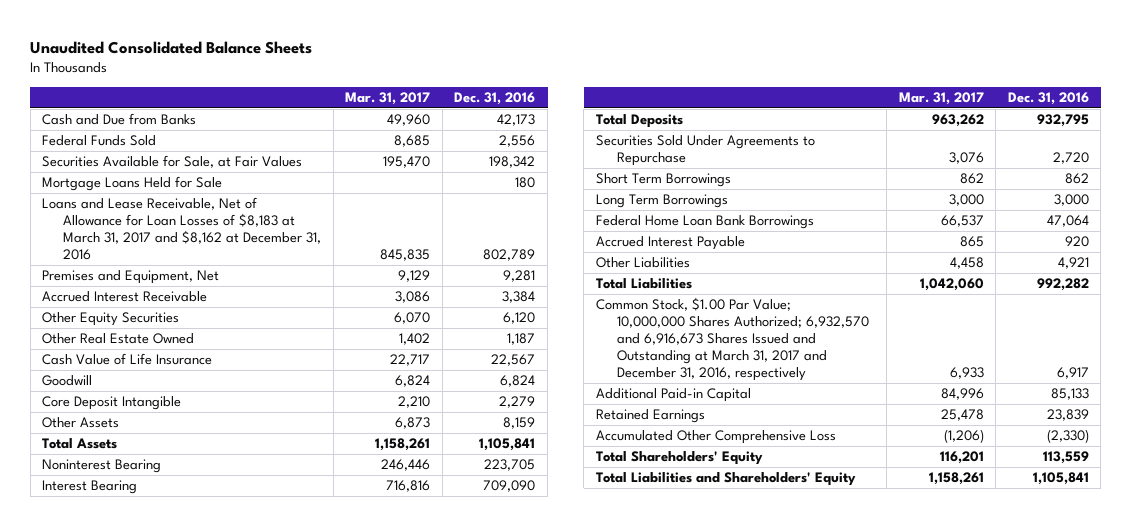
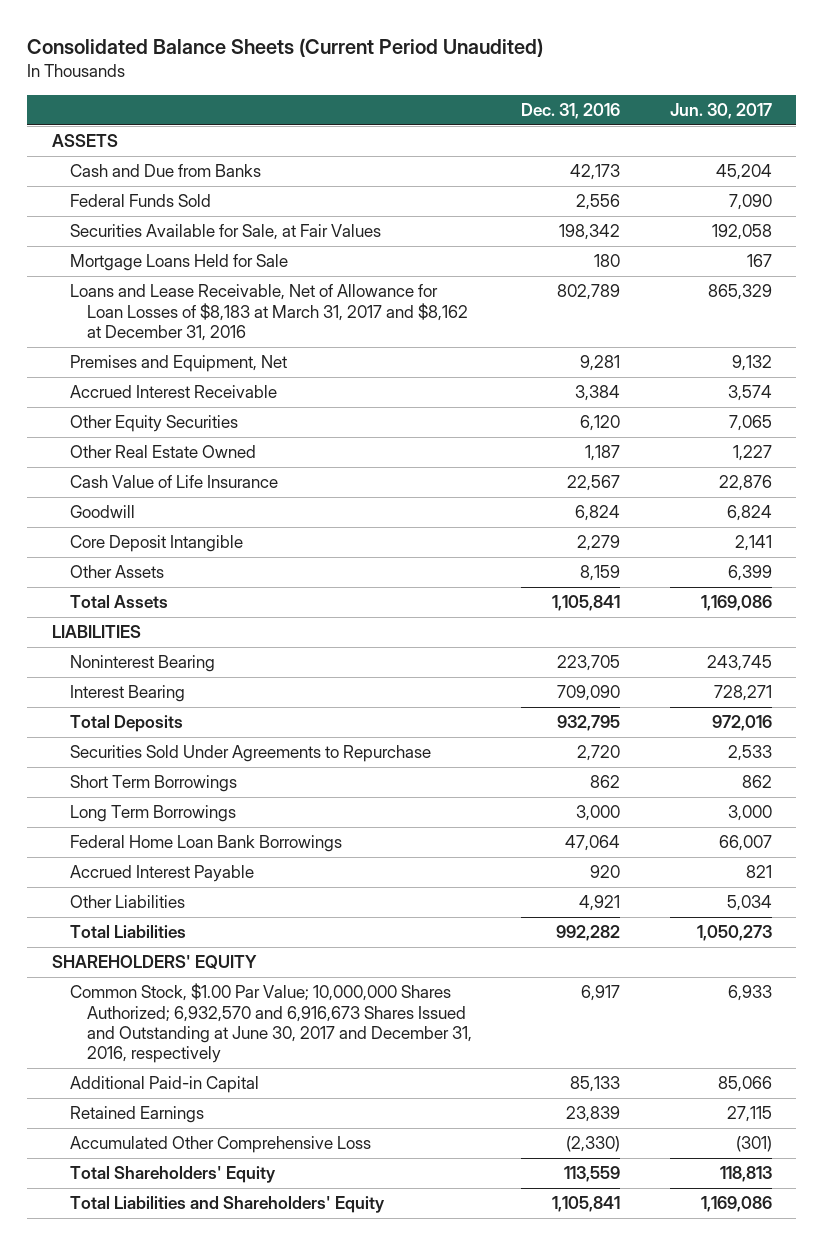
[30,40,313,54] Unaudited Consolidated Balance Sheets -> [27,38,544,58] Consolidated Balance Sheets (Current Period Unaudited)
[345,91,431,105] Mar. 31, 2017 -> none
none -> [669,103,772,120] Jun. 30, 2017
none -> [51,134,118,148] ASSETS
none -> [51,625,141,639] LIABILITIES
none -> [51,955,257,970] SHAREHOLDERS' EQUITY
[595,297,869,381] Common Stock, $1.00 Par Value; 10,000,000 Shares Authorized; 6,932,570 and 6,916,673 Shares Issued and Outstanding at March 31, 2017 and December 31, 2016, respectively -> [69,983,473,1063] Common Stock, $1.00 Par Value; 10,000,000 Shares Authorized; 6,932,570 and 6,916,673 Shares Issued and Outstanding at June 30, 2017 and December 31, 2016, respectively

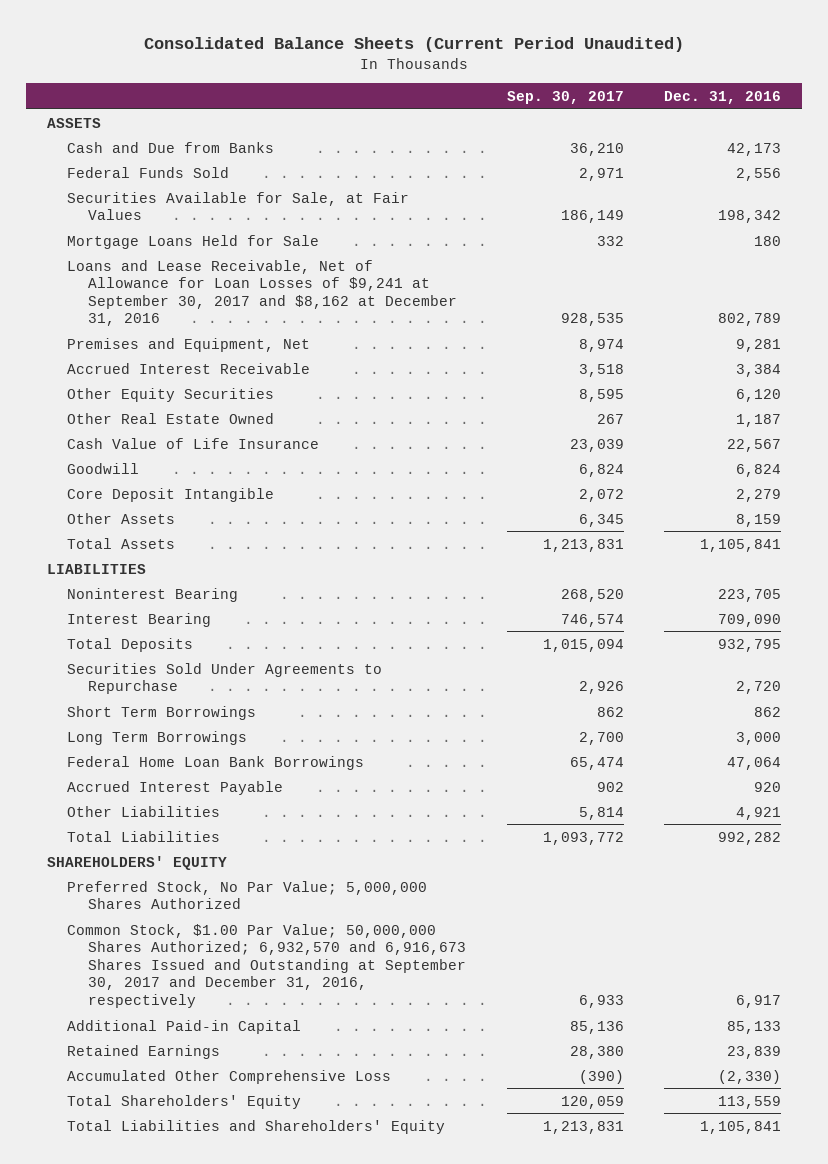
[669,103,772,120] Jun. 30, 2017 -> none
none -> [506,91,624,105] Sep. 30, 2017
[69,284,469,341] Loans and Lease Receivable, Net of Allowance for Loan Losses of $8,183 at March 31, 2017 and $8,162 at December 31, 2016 -> [67,259,458,327] Loans and Lease Receivable, Net of Allowance for Loan Losses of $9,241 at September 30, 2017 and $8,162 at December 31, 2016
none -> [67,880,428,910] Preferred Stock, No Par Value; 5,000,000 Shares Authorized
[69,983,473,1063] Common Stock, $1.00 Par Value; 10,000,000 Shares Authorized; 6,932,570 and 6,916,673 Shares Issued and Outstanding at June 30, 2017 and December 31, 2016, respectively -> [67,923,467,1008] Common Stock, $1.00 Par Value; 50,000,000 Shares Authorized; 6,932,570 and 6,916,673 Shares Issued and Outstanding at September 30, 2017 and December 31, 2016, respectively

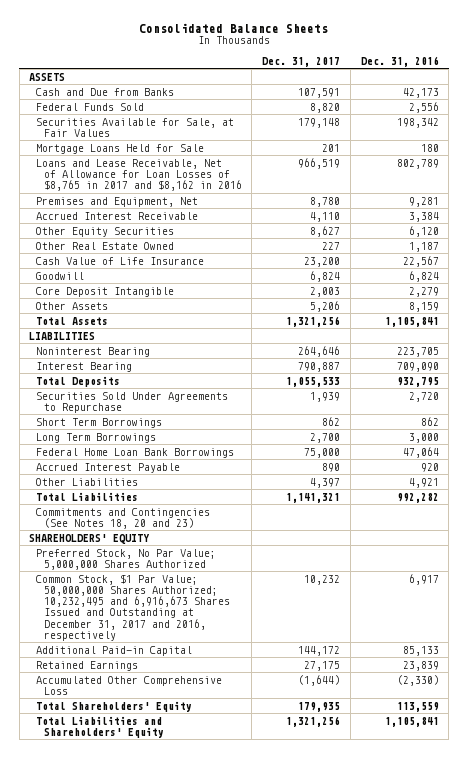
[143,37,684,53] Consolidated Balance Sheets (Current Period Unaudited) -> [139,22,329,33] Consolidated Balance Sheets
[506,91,624,105] Sep. 30, 2017 -> none
none -> [262,56,341,67] Dec. 31, 2017
[67,259,458,327] Loans and Lease Receivable, Net of Allowance for Loan Losses of $9,241 at September 30, 2017 and $8,162 at December 31, 2016 -> [36,158,242,192] Loans and Lease Receivable, Net of Allowance for Loan Losses of $8,765 in 2017 and $8,162 in 2016
none -> [36,507,211,529] Commitments and Contingencies (See Notes 18, 20 and 23)
[67,923,467,1008] Common Stock, $1.00 Par Value; 50,000,000 Shares Authorized; 6,932,570 and 6,916,673 Shares Issued and Outstanding at September 30, 2017 and December 31, 2016, respectively -> [36,573,230,641] Common Stock, $1 Par Value; 50,000,000 Shares Authorized; 10,232,495 and 6,916,673 Shares Issued and Outstanding at December 31, 2017 and 2016, respectively

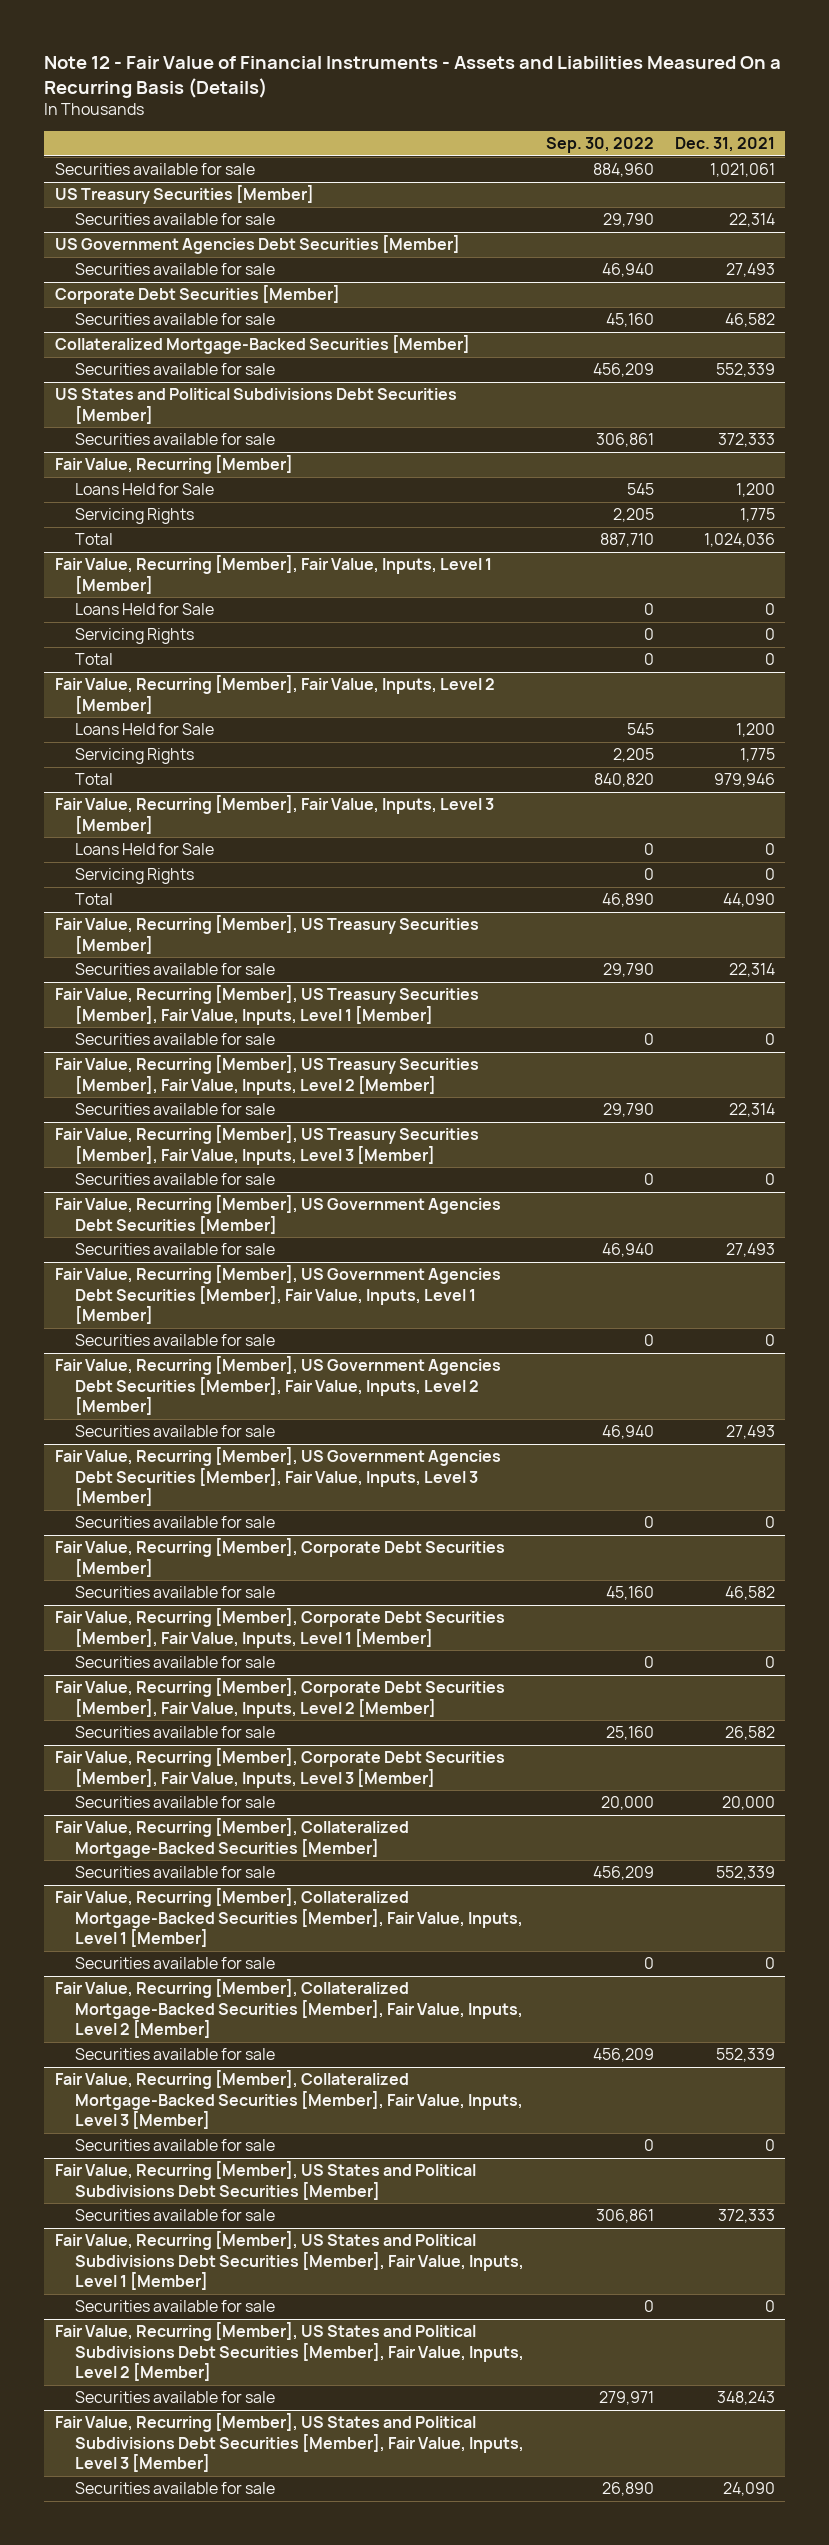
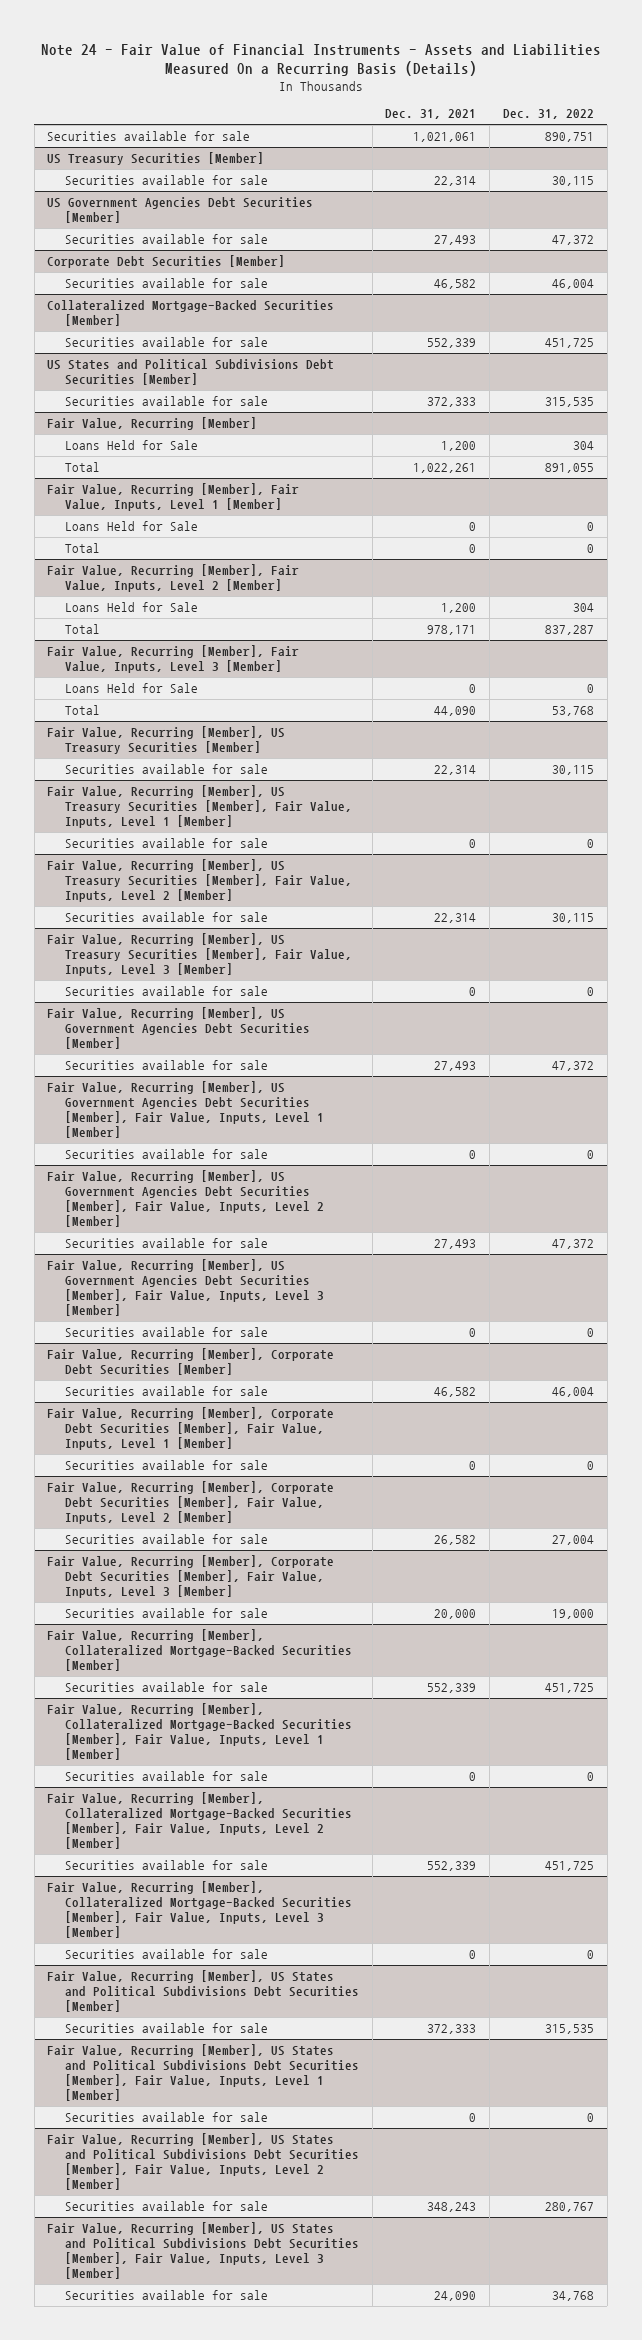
[44,55,782,98] Note 12 - Fair Value of Financial Instruments - Assets and Liabilities Measured On a Recurring Basis (Details) -> [40,43,601,77] Note 24 - Fair Value of Financial Instruments - Assets and Liabilities Measured On a Recurring Basis (Details)
[545,137,654,154] Sep. 30, 2022 -> none
none -> [503,109,595,120] Dec. 31, 2022
[75,508,195,525] Servicing Rights -> none
[703,533,775,548] 1,024,036 -> [413,462,477,473] 1,022,261
[75,628,195,645] Servicing Rights -> none
[75,748,195,765] Servicing Rights -> none
[713,773,775,788] 979,946 -> [427,624,477,635] 978,171
[75,868,195,885] Servicing Rights -> none

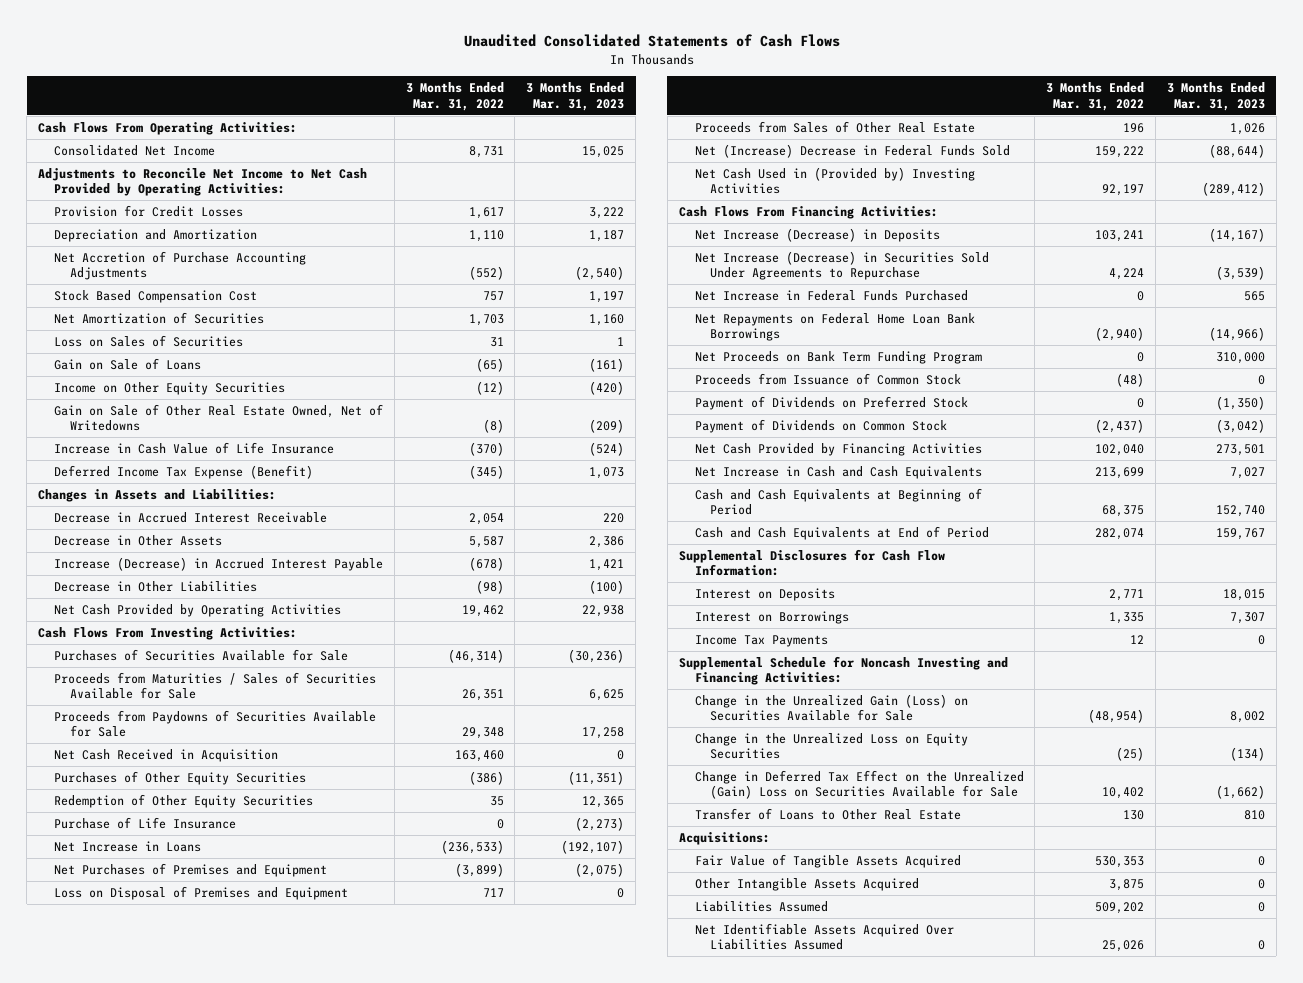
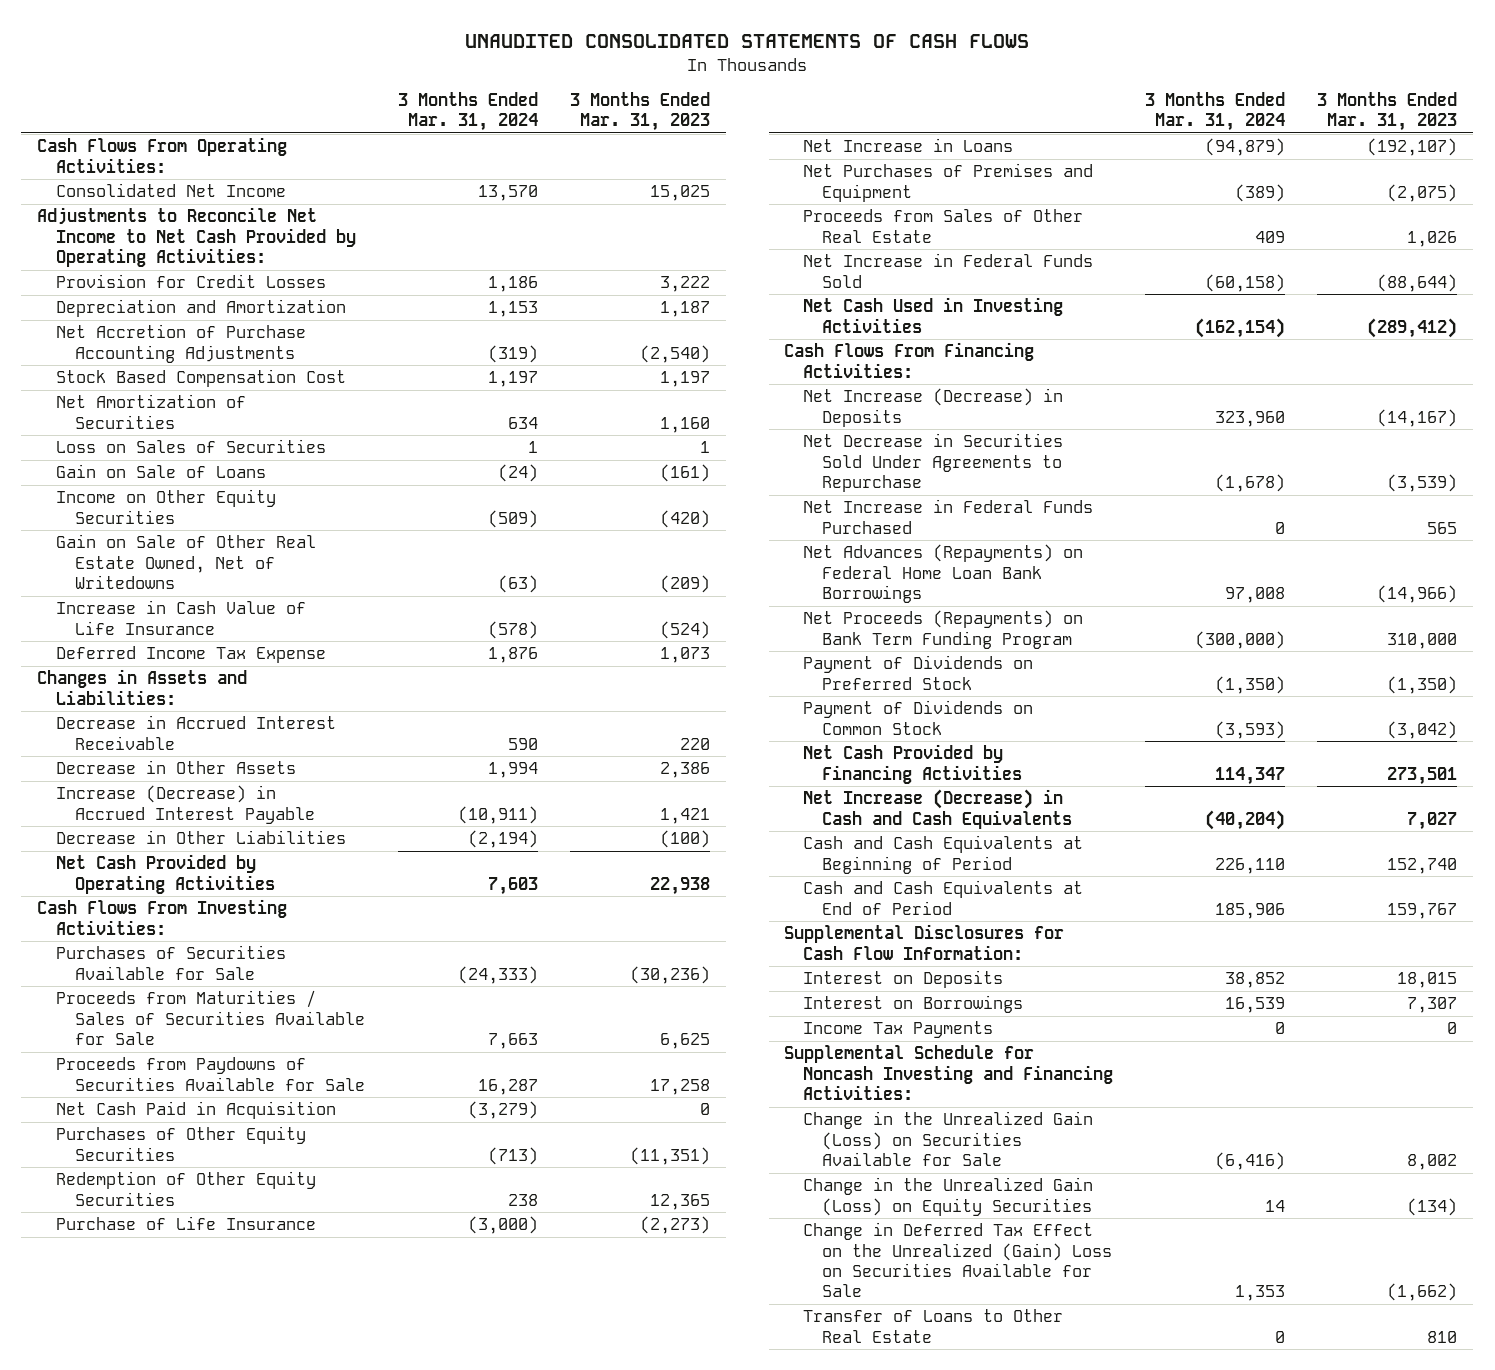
[463,34,840,48] Unaudited Consolidated Statements of Cash Flows -> [465,33,1030,48] UNAUDITED CONSOLIDATED STATEMENTS OF CASH FLOWS
[405,82,504,111] 3 Months Ended Mar. 31, 2022 -> none
none -> [398,92,539,132] 3 Months Ended Mar. 31, 2024
[53,464,313,479] Deferred Income Tax Expense (Benefit) -> [56,646,327,664] Deferred Income Tax Expense
[53,748,278,762] Net Cash Received in Acquisition -> [56,1101,337,1120] Net Cash Paid in Acquisition
[53,885,348,900] Loss on Disposal of Premises and Equipment -> none
[694,143,1010,158] Net (Increase) Decrease in Federal Funds Sold -> [803,253,1094,288] Net Increase in Federal Funds Sold
[694,166,975,195] Net Cash Used in (Provided by) Investing Activities -> [803,297,1064,333] Net Cash Used in Investing Activities
[694,250,989,281] Net Increase (Decrease) in Securities Sold Under Agreements to Repurchase -> [803,433,1064,493] Net Decrease in Securities Sold Under Agreements to Repurchase
[694,372,961,385] Proceeds from Issuance of Common Stock -> none
[694,312,975,342] Net Repayments on Federal Home Loan Bank Borrowings -> [803,544,1084,604] Net Advances (Repayments) on Federal Home Loan Bank Borrowings
[694,350,982,364] Net Proceeds on Bank Term Funding Program -> [803,610,1084,649] Net Proceeds (Repayments) on Bank Term Funding Program
[694,465,982,479] Net Increase in Cash and Cash Equivalents -> [803,789,1073,829] Net Increase (Decrease) in Cash and Cash Equivalents
[694,732,968,760] Change in the Unrealized Loss on Equity Securities -> [803,1177,1094,1216] Change in the Unrealized Gain (Loss) on Equity Securities
[678,831,770,845] Acquisitions: -> none
[694,853,961,868] Fair Value of Tangible Assets Acquired -> none
[694,877,919,891] Other Intangible Assets Acquired -> none
[694,900,828,912] Liabilities Assumed -> none
[694,922,954,951] Net Identifiable Assets Acquired Over Liabilities Assumed -> none

